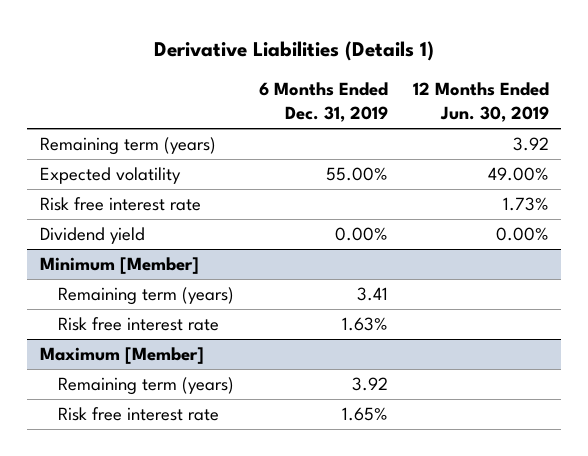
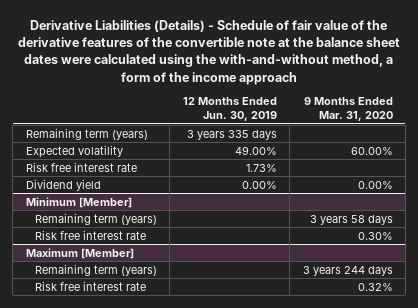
[154,40,435,61] Derivative Liabilities (Details 1) -> [18,20,401,85] Derivative Liabilities (Details) - Schedule of fair value of the derivative features of the convertible note at the balance sheet dates were calculated using the with-and-without method, a form of the income approach
[258,82,388,123] 6 Months Ended Dec. 31, 2019 -> none
none -> [303,97,393,122] 9 Months Ended Mar. 31, 2020
[512,137,549,152] 3.92 -> [186,129,277,140] 3 years 335 days

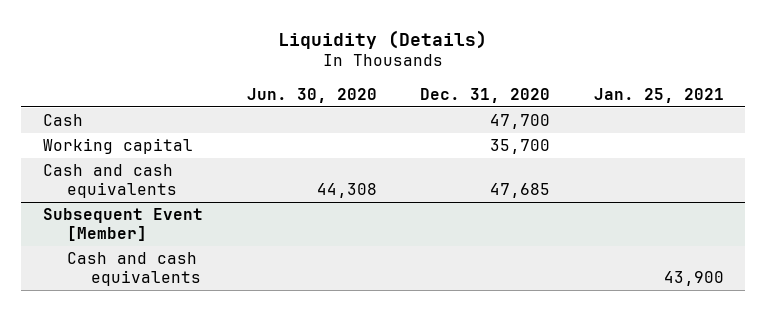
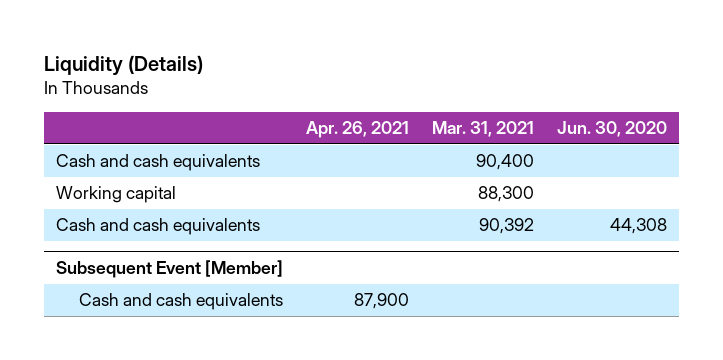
[420,88,551,104] Dec. 31, 2020 -> none
[593,88,724,104] Jan. 25, 2021 -> none
none -> [306,121,410,139] Apr. 26, 2021
none -> [432,121,535,138] Mar. 31, 2021
[43,114,84,127] Cash -> [55,154,260,172] Cash and cash equivalents

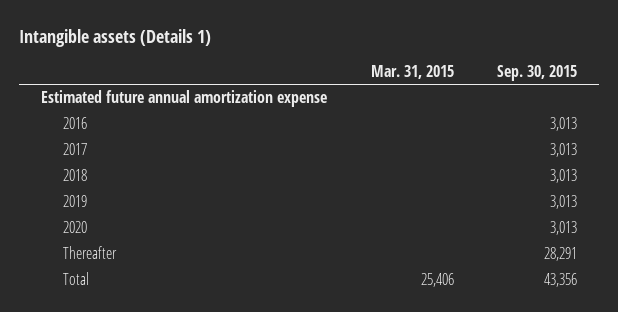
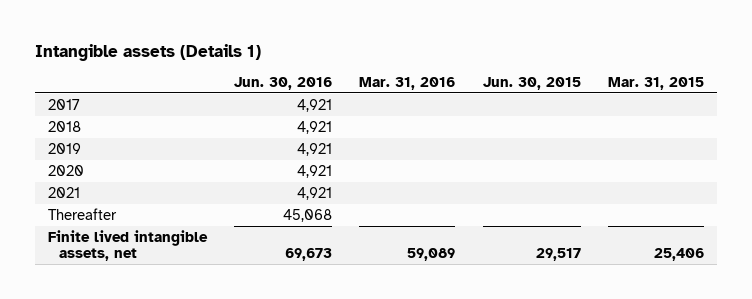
[497,65,578,82] Sep. 30, 2015 -> none
none -> [234,76,333,90] Jun. 30, 2016
none -> [359,76,456,90] Mar. 31, 2016
none -> [482,76,581,90] Jun. 30, 2015
[40,90,327,108] Estimated future annual amortization expense -> none
[62,117,87,130] 2016 -> none
none -> [48,186,81,198] 2021
[62,272,89,286] Total -> [48,229,209,262] Finite lived intangible assets, net

